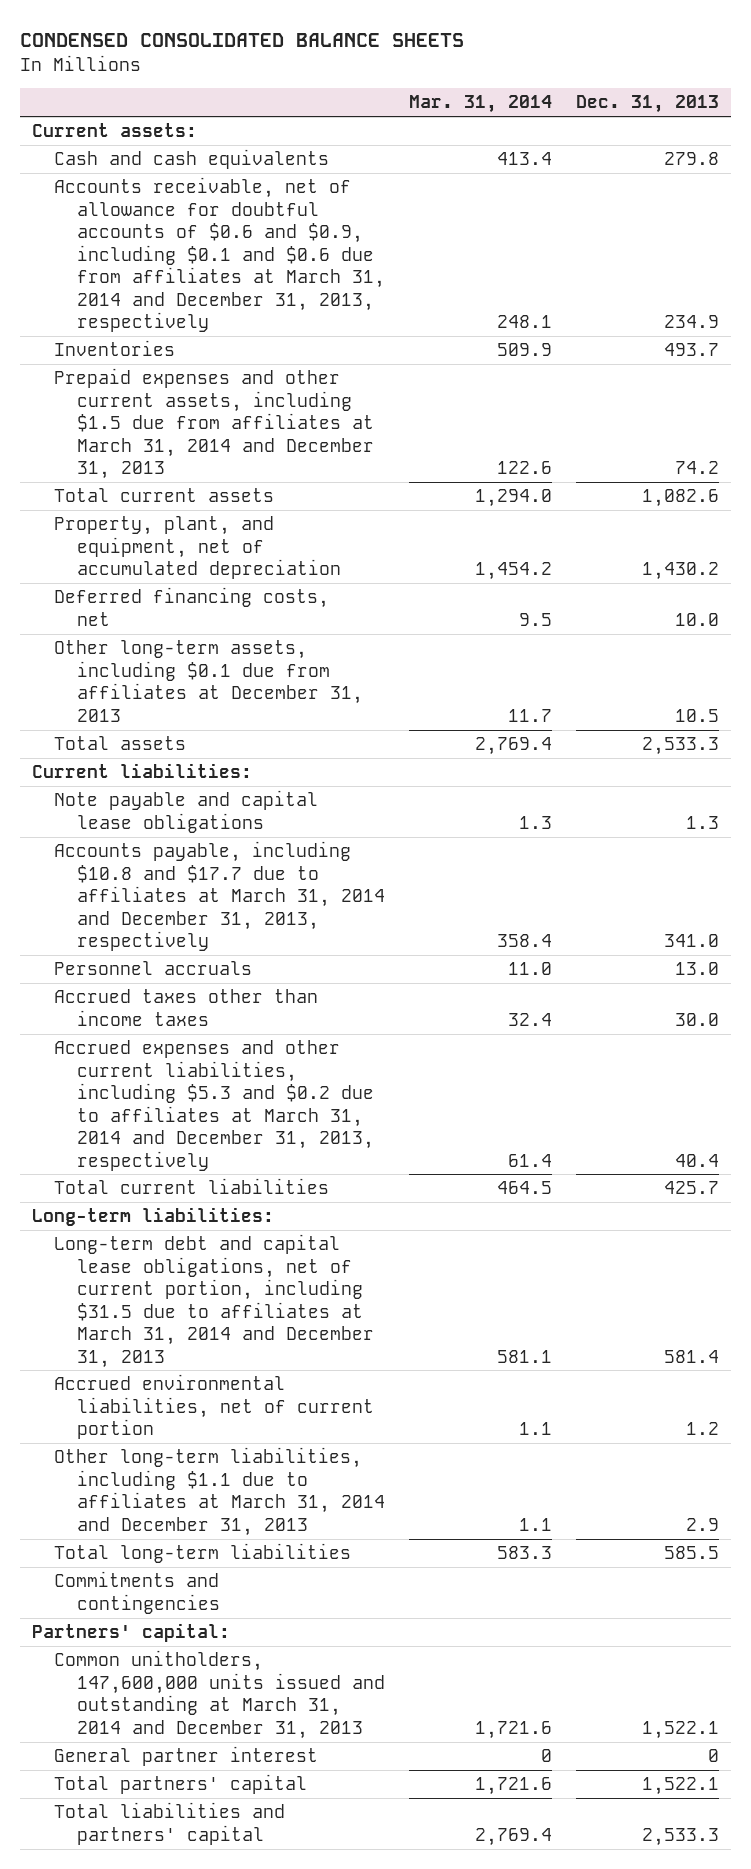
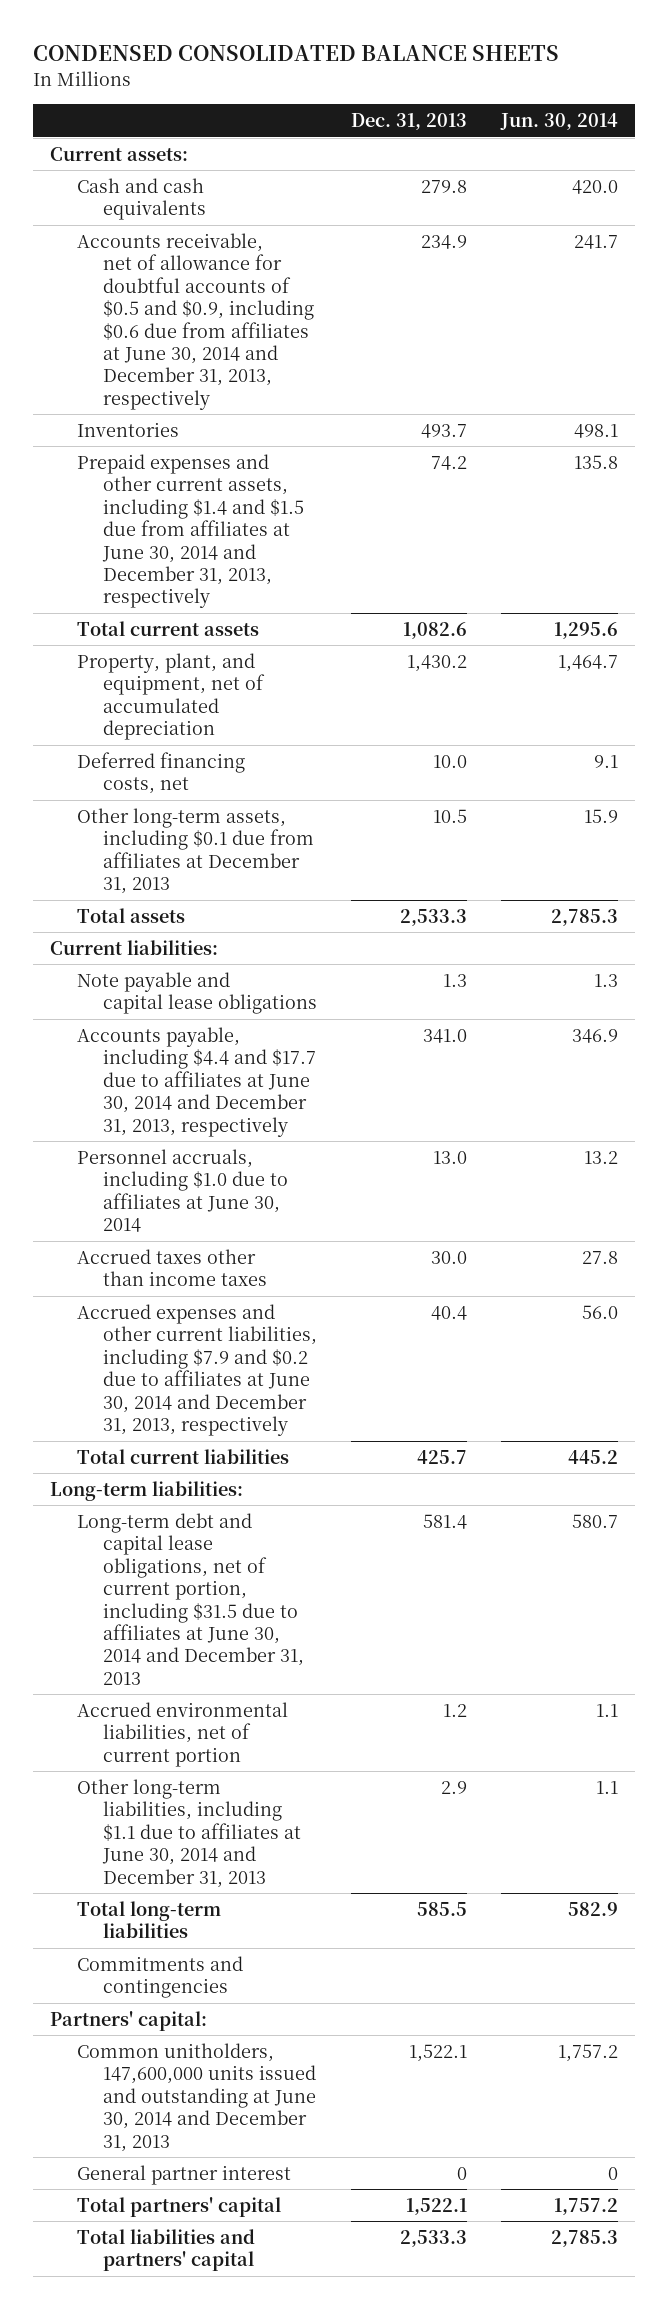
[408,95,552,114] Mar. 31, 2014 -> none
none -> [499,113,618,131] Jun. 30, 2014
[54,177,385,332] Accounts receivable, net of allowance for doubtful accounts of $0.6 and $0.9, including $0.1 and $0.6 due from affiliates at March 31, 2014 and December 31, 2013, respectively -> [76,232,315,410] Accounts receivable, net of allowance for doubtful accounts of $0.5 and $0.9, including $0.6 due from affiliates at June 30, 2014 and December 31, 2013, respectively
[54,368,374,480] Prepaid expenses and other current assets, including $1.5 due from affiliates at March 31, 2014 and December 31, 2013 -> [76,453,305,609] Prepaid expenses and other current assets, including $1.4 and $1.5 due from affiliates at June 30, 2014 and December 31, 2013, respectively
[54,841,385,952] Accounts payable, including $10.8 and $17.7 due to affiliates at March 31, 2014 and December 31, 2013, respectively -> [76,1026,317,1137] Accounts payable, including $4.4 and $17.7 due to affiliates at June 30, 2014 and December 31, 2013, respectively
[54,961,253,976] Personnel accruals -> [76,1148,289,1233] Personnel accruals, including $1.0 due to affiliates at June 30, 2014
[54,1040,374,1171] Accrued expenses and other current liabilities, including $5.3 and $0.2 due to affiliates at March 31, 2014 and December 31, 2013, respectively -> [76,1303,318,1437] Accrued expenses and other current liabilities, including $7.9 and $0.2 due to affiliates at June 30, 2014 and December 31, 2013, respectively
[54,1234,374,1368] Long-term debt and capital lease obligations, net of current portion, including $31.5 due to affiliates at March 31, 2014 and December 31, 2013 -> [76,1512,305,1685] Long-term debt and capital lease obligations, net of current portion, including $31.5 due to affiliates at June 30, 2014 and December 31, 2013
[54,1447,385,1536] Other long-term liabilities, including $1.1 due to affiliates at March 31, 2014 and December 31, 2013 -> [76,1778,302,1888] Other long-term liabilities, including $1.1 due to affiliates at June 30, 2014 and December 31, 2013
[54,1650,385,1739] Common unitholders, 147,600,000 units issued and outstanding at March 31, 2014 and December 31, 2013 -> [76,2042,317,2152] Common unitholders, 147,600,000 units issued and outstanding at June 30, 2014 and December 31, 2013

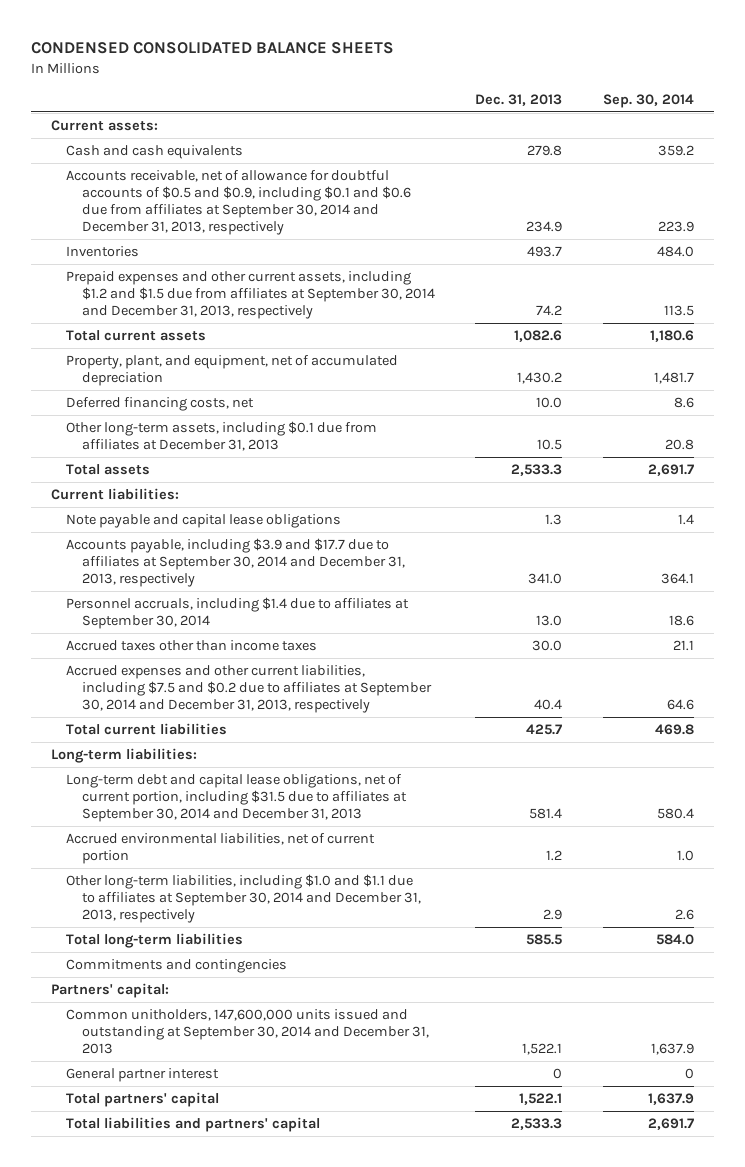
[499,113,618,131] Jun. 30, 2014 -> none
none -> [602,94,694,109] Sep. 30, 2014
[76,232,315,410] Accounts receivable, net of allowance for doubtful accounts of $0.5 and $0.9, including $0.6 due from affiliates at June 30, 2014 and December 31, 2013, respectively -> [66,169,411,235] Accounts receivable, net of allowance for doubtful accounts of $0.5 and $0.9, including $0.1 and $0.6 due from affiliates at September 30, 2014 and December 31, 2013, respectively
[76,453,305,609] Prepaid expenses and other current assets, including $1.4 and $1.5 due from affiliates at June 30, 2014 and December 31, 2013, respectively -> [66,270,435,319] Prepaid expenses and other current assets, including $1.2 and $1.5 due from affiliates at September 30, 2014 and December 31, 2013, respectively
[76,1026,317,1137] Accounts payable, including $4.4 and $17.7 due to affiliates at June 30, 2014 and December 31, 2013, respectively -> [66,537,405,587] Accounts payable, including $3.9 and $17.7 due to affiliates at September 30, 2014 and December 31, 2013, respectively
[76,1148,289,1233] Personnel accruals, including $1.0 due to affiliates at June 30, 2014 -> [66,596,410,629] Personnel accruals, including $1.4 due to affiliates at September 30, 2014
[76,1303,318,1437] Accrued expenses and other current liabilities, including $7.9 and $0.2 due to affiliates at June 30, 2014 and December 31, 2013, respectively -> [66,664,432,713] Accrued expenses and other current liabilities, including $7.5 and $0.2 due to affiliates at September 30, 2014 and December 31, 2013, respectively
[76,1512,305,1685] Long-term debt and capital lease obligations, net of current portion, including $31.5 due to affiliates at June 30, 2014 and December 31, 2013 -> [66,773,407,822] Long-term debt and capital lease obligations, net of current portion, including $31.5 due to affiliates at September 30, 2014 and December 31, 2013
[76,1778,302,1888] Other long-term liabilities, including $1.1 due to affiliates at June 30, 2014 and December 31, 2013 -> [66,873,421,923] Other long-term liabilities, including $1.0 and $1.1 due to affiliates at September 30, 2014 and December 31, 2013, respectively
[76,2042,317,2152] Common unitholders, 147,600,000 units issued and outstanding at June 30, 2014 and December 31, 2013 -> [66,1008,429,1054] Common unitholders, 147,600,000 units issued and outstanding at September 30, 2014 and December 31, 2013

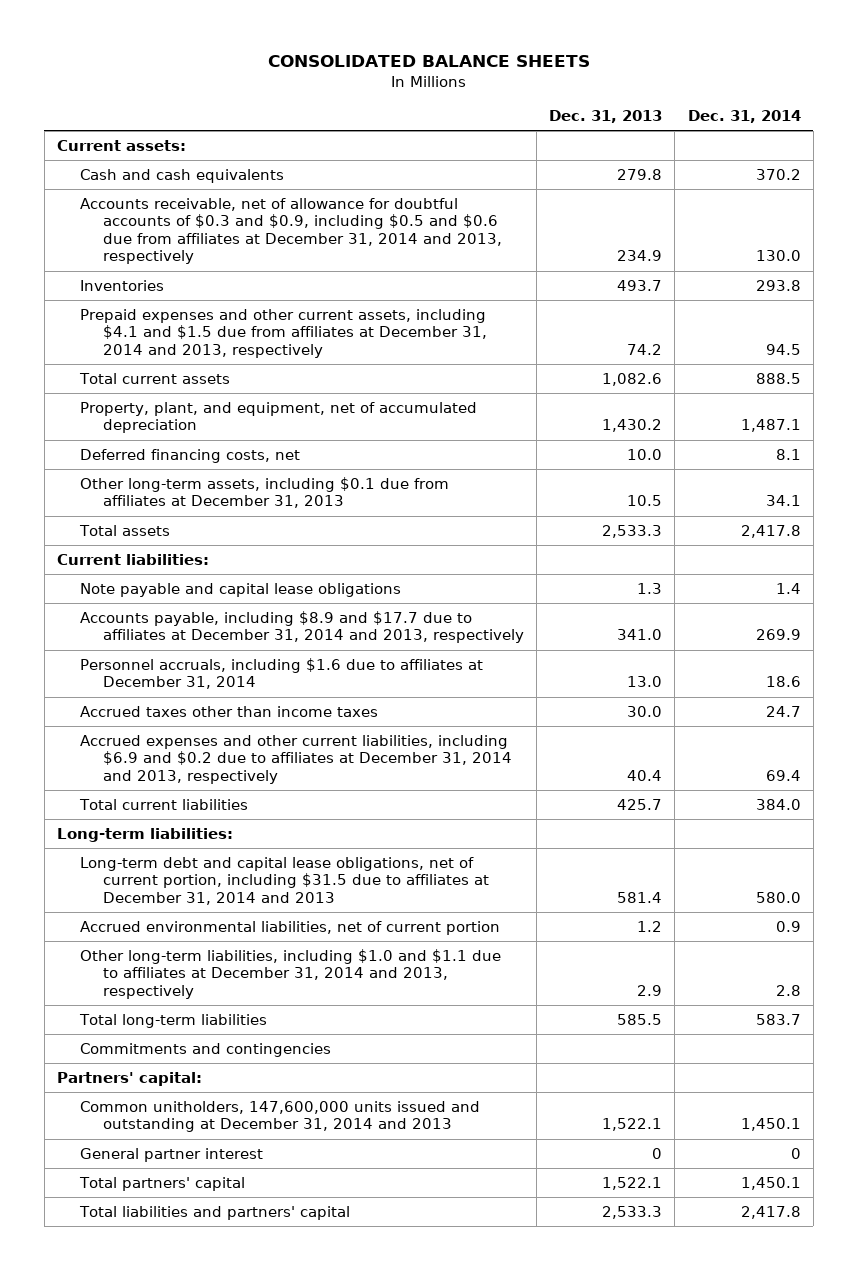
[30,42,394,55] CONDENSED CONSOLIDATED BALANCE SHEETS -> [267,55,590,68] CONSOLIDATED BALANCE SHEETS
[602,94,694,109] Sep. 30, 2014 -> none
none -> [687,109,801,123] Dec. 31, 2014
[66,169,411,235] Accounts receivable, net of allowance for doubtful accounts of $0.5 and $0.9, including $0.1 and $0.6 due from affiliates at September 30, 2014 and December 31, 2013, respectively -> [79,197,502,265] Accounts receivable, net of allowance for doubtful accounts of $0.3 and $0.9, including $0.5 and $0.6 due from affiliates at December 31, 2014 and 2013, respectively
[66,270,435,319] Prepaid expenses and other current assets, including $1.2 and $1.5 due from affiliates at September 30, 2014 and December 31, 2013, respectively -> [79,308,487,358] Prepaid expenses and other current assets, including $4.1 and $1.5 due from affiliates at December 31, 2014 and 2013, respectively
[66,537,405,587] Accounts payable, including $3.9 and $17.7 due to affiliates at September 30, 2014 and December 31, 2013, respectively -> [79,610,524,644] Accounts payable, including $8.9 and $17.7 due to affiliates at December 31, 2014 and 2013, respectively
[66,596,410,629] Personnel accruals, including $1.4 due to affiliates at September 30, 2014 -> [79,657,483,690] Personnel accruals, including $1.6 due to affiliates at December 31, 2014
[66,664,432,713] Accrued expenses and other current liabilities, including $7.5 and $0.2 due to affiliates at September 30, 2014 and December 31, 2013, respectively -> [79,734,512,784] Accrued expenses and other current liabilities, including $6.9 and $0.2 due to affiliates at December 31, 2014 and 2013, respectively
[66,773,407,822] Long-term debt and capital lease obligations, net of current portion, including $31.5 due to affiliates at September 30, 2014 and December 31, 2013 -> [79,856,489,905] Long-term debt and capital lease obligations, net of current portion, including $31.5 due to affiliates at December 31, 2014 and 2013
[66,873,421,923] Other long-term liabilities, including $1.0 and $1.1 due to affiliates at September 30, 2014 and December 31, 2013, respectively -> [79,948,501,999] Other long-term liabilities, including $1.0 and $1.1 due to affiliates at December 31, 2014 and 2013, respectively
[66,1008,429,1054] Common unitholders, 147,600,000 units issued and outstanding at September 30, 2014 and December 31, 2013 -> [79,1100,480,1133] Common unitholders, 147,600,000 units issued and outstanding at December 31, 2014 and 2013

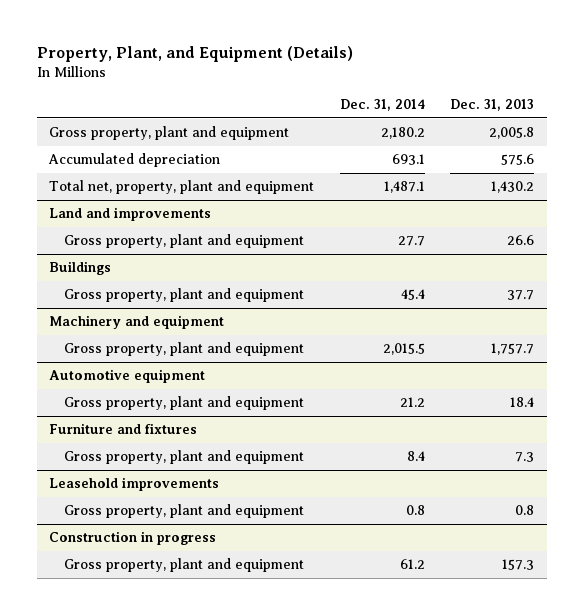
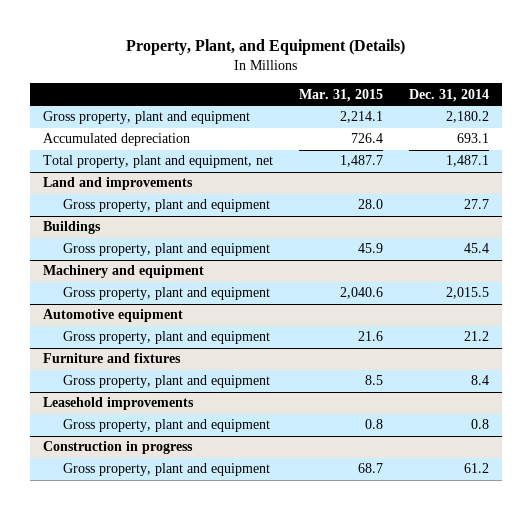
[450,99,535,112] Dec. 31, 2013 -> none
none -> [298,88,383,102] Mar. 31, 2015
[49,180,315,195] Total net, property, plant and equipment -> [42,155,273,169] Total property, plant and equipment, net

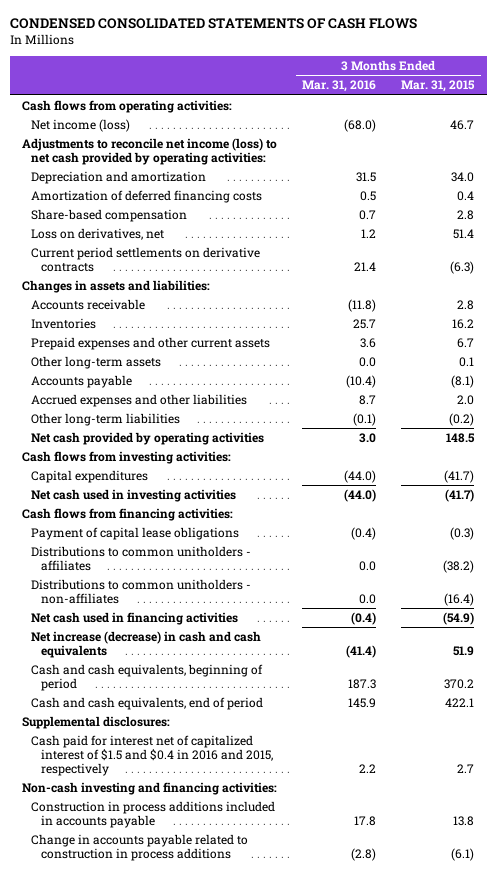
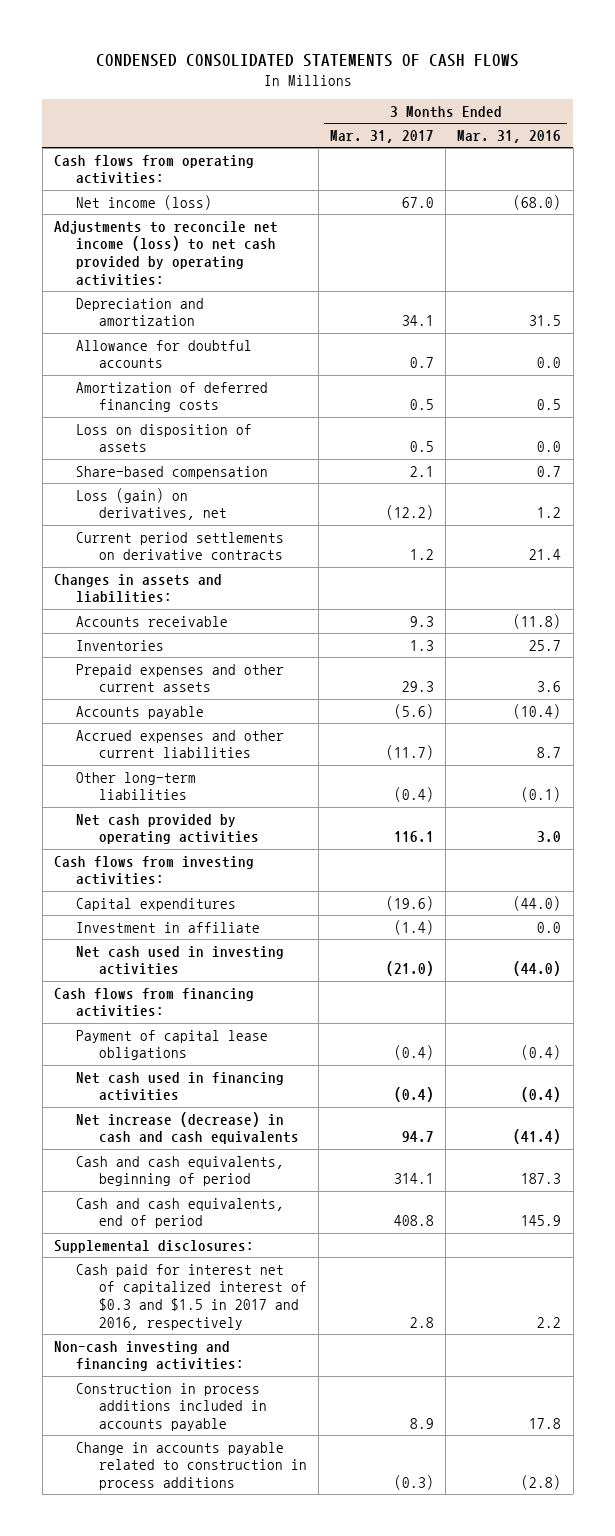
[401,80,476,93] Mar. 31, 2015 -> none
none -> [329,130,434,144] Mar. 31, 2017
none -> [76,339,253,369] Allowance for doubtful accounts
none -> [76,423,253,453] Loss on disposition of assets
[31,227,165,240] Loss on derivatives, net -> [76,487,227,521] Loss (gain) on derivatives, net
[31,355,162,369] Other long-term assets -> none
[31,393,248,407] Accrued expenses and other liabilities -> [76,729,285,759] Accrued expenses and other current liabilities
none -> [76,921,261,933] Investment in affiliate
[31,545,252,571] Distributions to common unitholders - affiliates -> none
[31,578,252,604] Distributions to common unitholders - non-affiliates -> none
[31,734,273,776] Cash paid for interest net of capitalized interest of $1.5 and $0.4 in 2016 and 2015, respectively -> [76,1263,307,1330] Cash paid for interest net of capitalized interest of $0.3 and $1.5 in 2017 and 2016, respectively

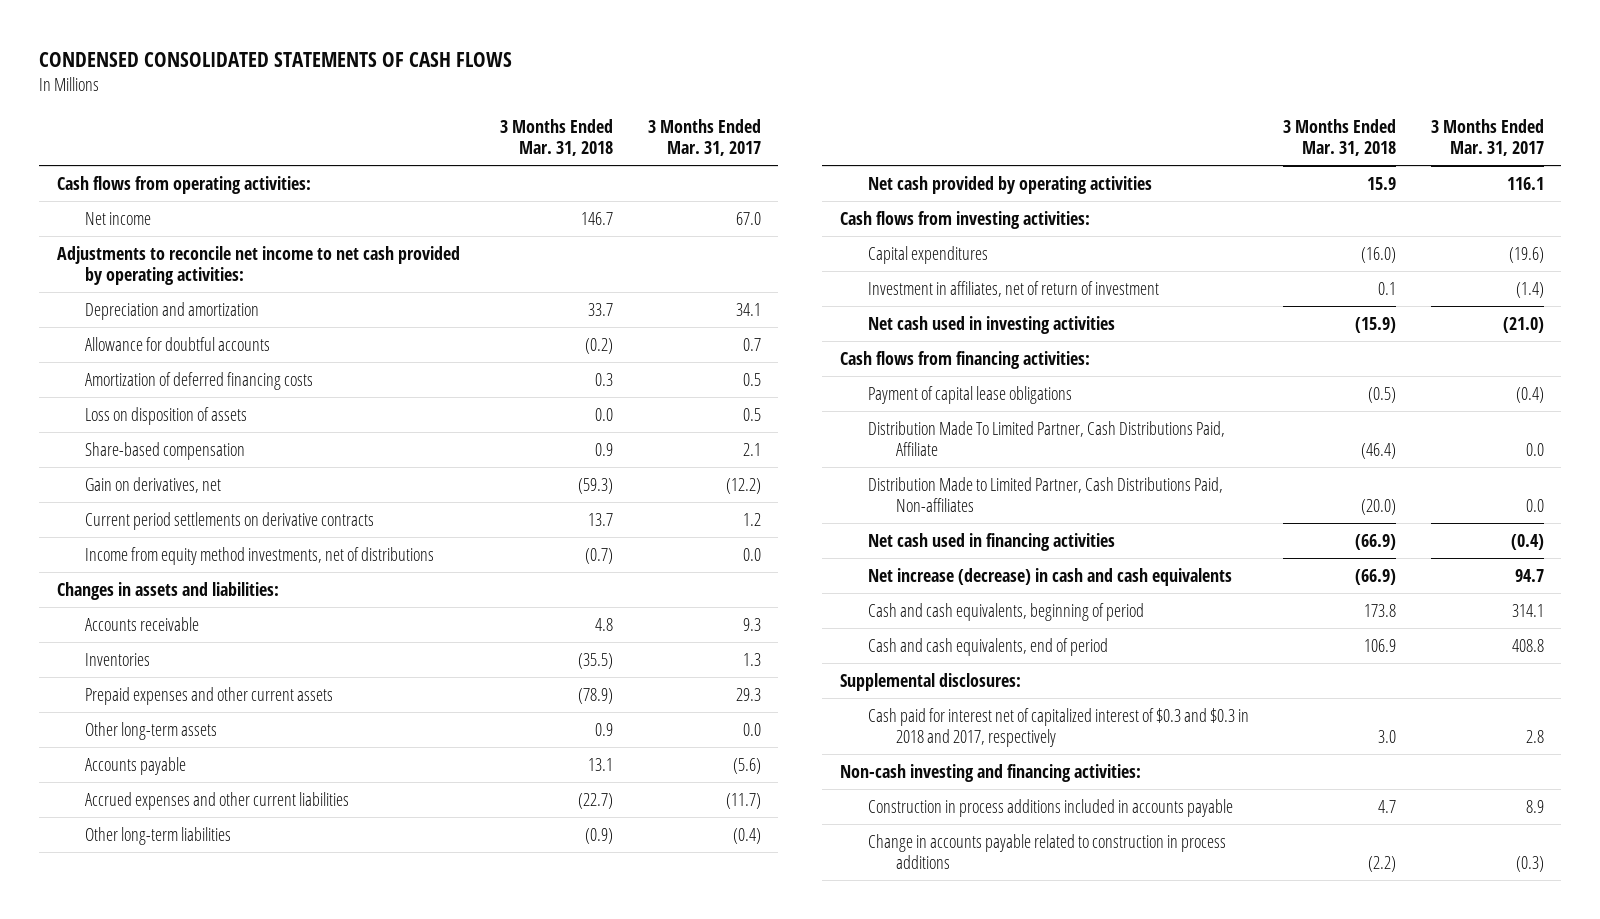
[457,130,562,144] Mar. 31, 2016 -> none
none -> [500,118,614,157] 3 Months Ended Mar. 31, 2018
[76,194,213,210] Net income (loss) -> [84,211,151,225] Net income
[53,220,278,286] Adjustments to reconcile net income (loss) to net cash provided by operating activities: -> [56,245,460,286] Adjustments to reconcile net income to net cash provided by operating activities:
[76,487,227,521] Loss (gain) on derivatives, net -> [84,476,221,493] Gain on derivatives, net
none -> [84,546,434,565] Income from equity method investments, net of distributions
none -> [84,721,217,740] Other long-term assets
[76,921,261,933] Investment in affiliate -> none
none -> [867,280,1159,297] Investment in affiliates, net of return of investment
none -> [867,420,1225,457] Distribution Made To Limited Partner, Cash Distributions Paid, Affiliate
none -> [867,476,1223,513] Distribution Made to Limited Partner, Cash Distributions Paid, Non-affiliates
[76,1263,307,1330] Cash paid for interest net of capitalized interest of $0.3 and $1.5 in 2017 and 2016, respectively -> [867,707,1249,748] Cash paid for interest net of capitalized interest of $0.3 and $0.3 in 2018 and 2017, respectively

